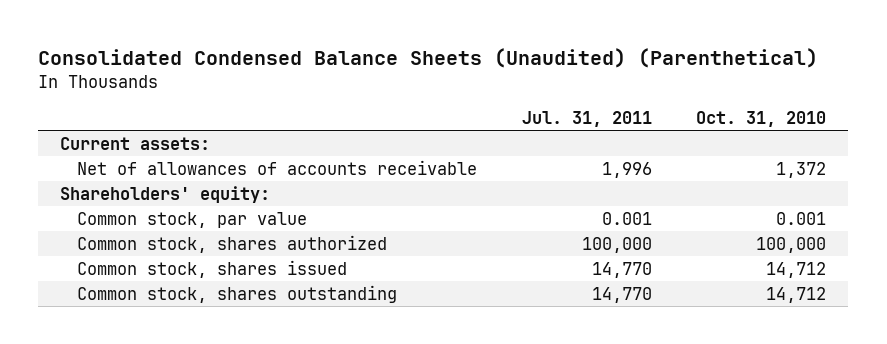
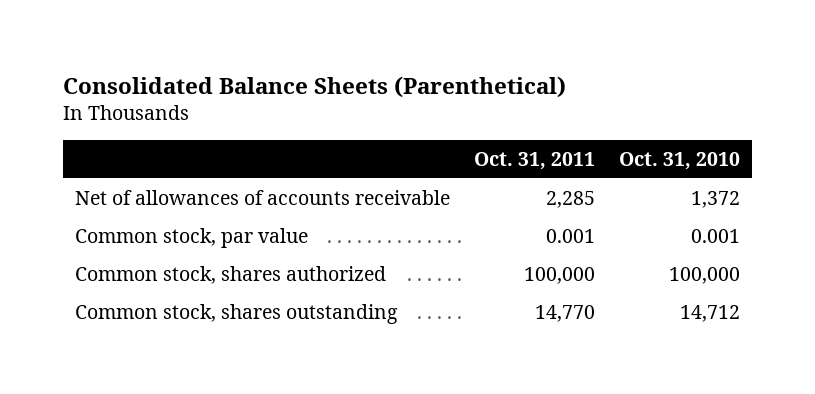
[38,47,819,68] Consolidated Condensed Balance Sheets (Unaudited) (Parenthetical) -> [63,75,567,98] Consolidated Balance Sheets (Parenthetical)
[521,110,652,127] Jul. 31, 2011 -> none
none -> [473,151,595,170] Oct. 31, 2011
[60,136,211,150] Current assets: -> none
[60,185,271,203] Shareholders' equity: -> none
[77,259,348,278] Common stock, shares issued -> none

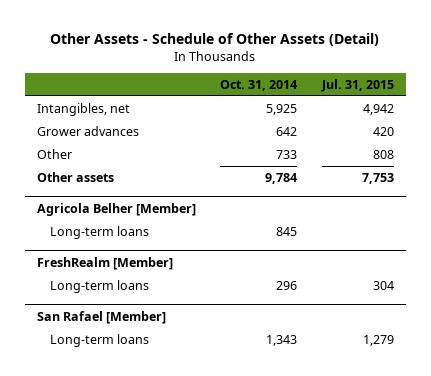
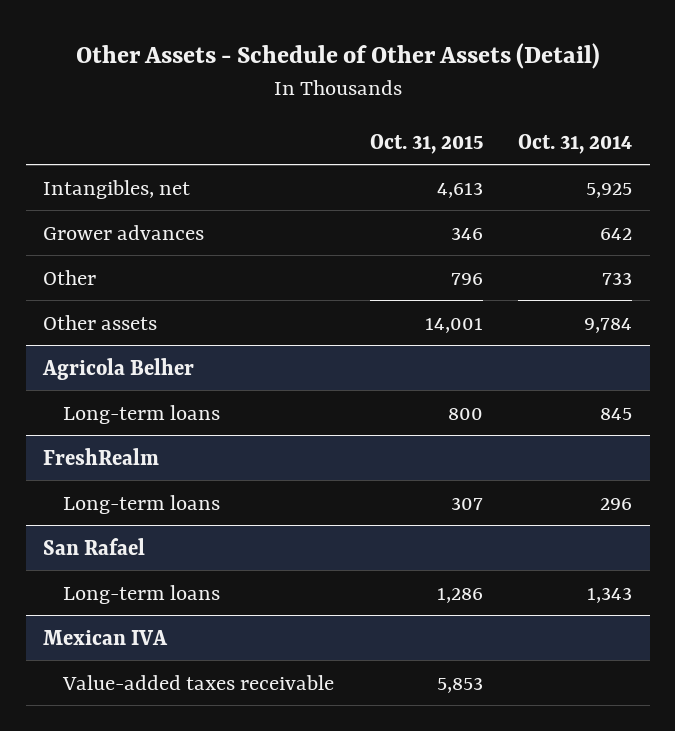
[320,78,394,92] Jul. 31, 2015 -> none
none -> [369,133,483,154] Oct. 31, 2015
[37,202,197,216] Agricola Belher [Member] -> [42,357,195,380] Agricola Belher
[37,256,174,270] FreshRealm [Member] -> [43,447,160,465] FreshRealm
[37,310,167,324] San Rafael [Member] -> [43,537,146,555] San Rafael
none -> [43,629,169,645] Mexican IVA
none -> [62,674,335,690] Value-added taxes receivable

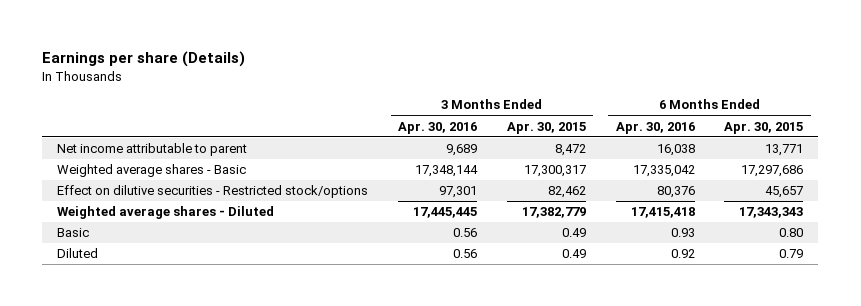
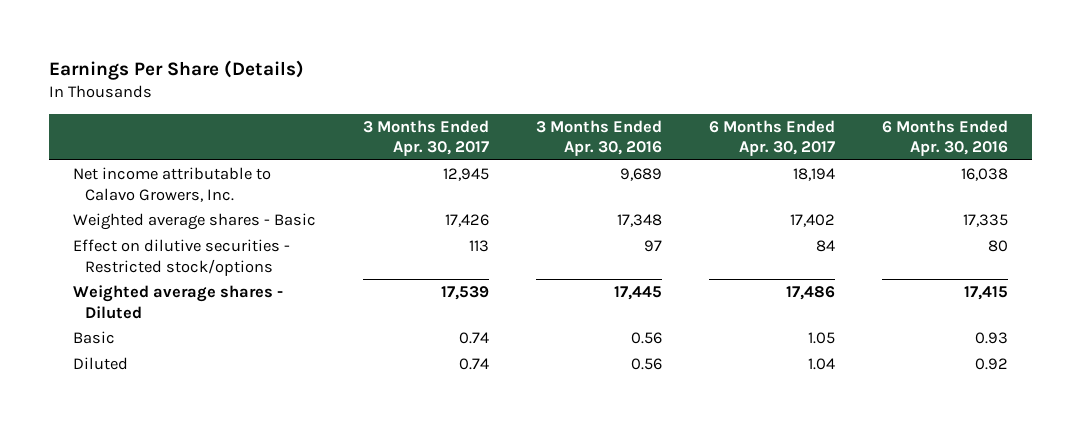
[42,50,246,67] Earnings per share (Details) -> [49,59,305,80] Earnings Per Share (Details)
[506,121,586,134] Apr. 30, 2015 -> none
[724,121,804,134] Apr. 30, 2015 -> none
none -> [362,119,489,157] 3 Months Ended Apr. 30, 2017
none -> [709,119,836,157] 6 Months Ended Apr. 30, 2017
[57,143,248,157] Net income attributable to parent -> [72,167,271,202] Net income attributable to Calavo Growers, Inc.
[415,165,479,178] 17,348,144 -> [616,214,662,228] 17,348
[632,165,695,178] 17,335,042 -> [963,214,1009,228] 17,335
[439,186,478,199] 97,301 -> [643,240,662,253] 97
[656,186,695,199] 80,376 -> [988,240,1009,253] 80
[413,207,478,219] 17,445,445 -> [613,286,662,301] 17,445
[630,207,695,219] 17,415,418 -> [964,286,1009,301] 17,415

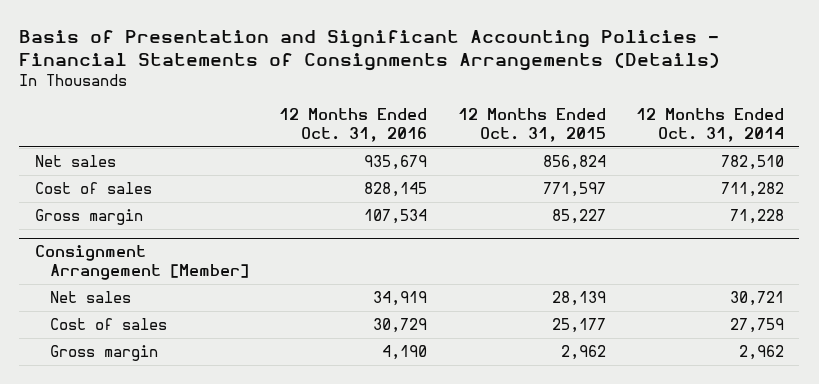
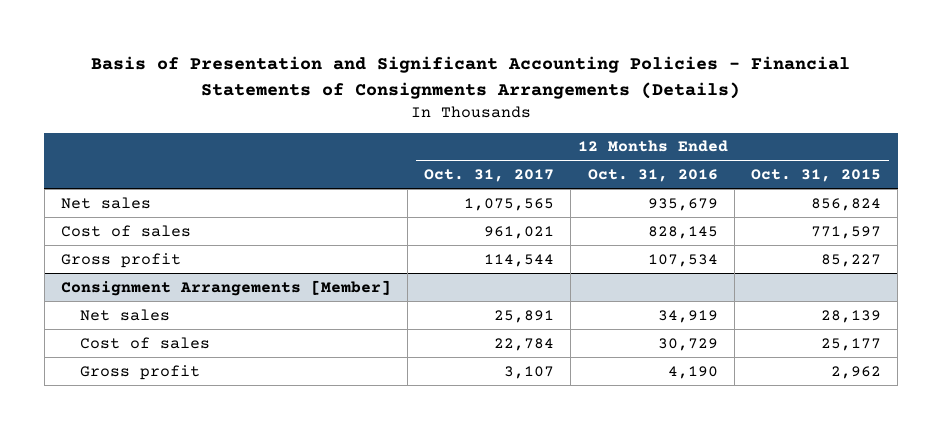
[636,108,785,143] 12 Months Ended Oct. 31, 2014 -> none
none -> [424,169,555,183] Oct. 31, 2017
[34,208,143,225] Gross margin -> [60,252,181,268] Gross profit
[34,245,249,281] Consignment Arrangement [Member] -> [60,279,391,296] Consignment Arrangements [Member]
[49,344,158,361] Gross margin -> [80,364,201,380] Gross profit

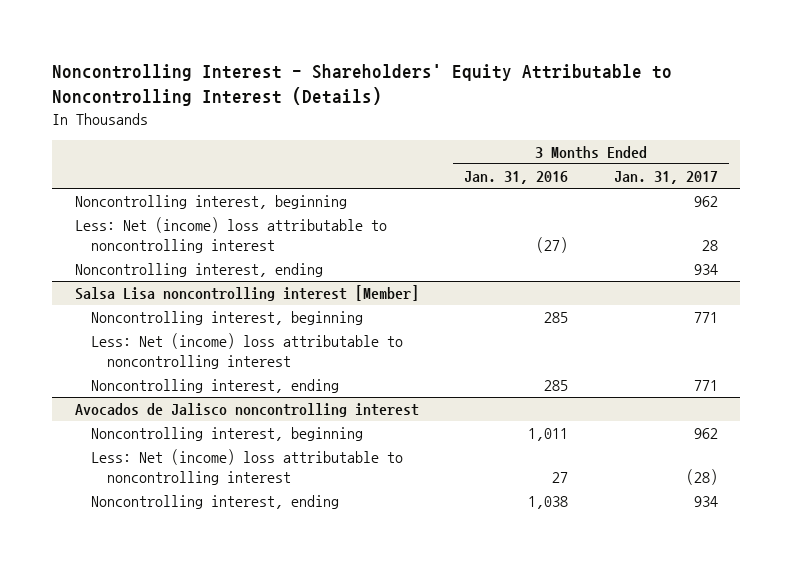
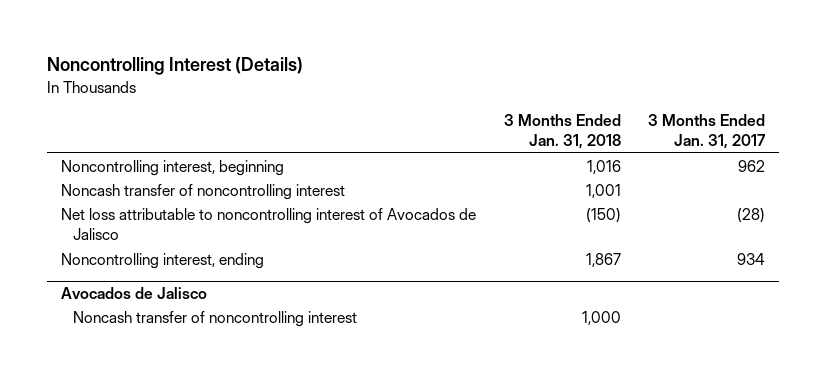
[52,64,673,107] Noncontrolling Interest - Shareholders' Equity Attributable to Noncontrolling Interest (Details) -> [46,57,303,76] Noncontrolling Interest (Details)
[464,171,569,185] Jan. 31, 2016 -> none
none -> [503,114,621,150] 3 Months Ended Jan. 31, 2018
[74,263,323,278] Noncontrolling interest, ending -> none
[74,285,419,302] Salsa Lisa noncontrolling interest [Member] -> none
[90,311,363,326] Noncontrolling interest, beginning -> none
[90,333,403,369] Less: Net (income) loss attributable to noncontrolling interest -> none
[90,379,339,394] Noncontrolling interest, ending -> none
[74,403,419,418] Avocados de Jalisco noncontrolling interest -> none
[90,427,363,442] Noncontrolling interest, beginning -> none
[90,449,403,485] Less: Net (income) loss attributable to noncontrolling interest -> none
none -> [60,183,345,200] Noncash transfer of noncontrolling interest
[74,217,387,253] Less: Net (income) loss attributable to noncontrolling interest -> [60,207,476,241] Net loss attributable to noncontrolling interest of Avocados de Jalisco
[701,239,718,251] 28 -> [737,207,766,223] (28)
none -> [60,287,207,300] Avocados de Jalisco
none -> [73,310,358,327] Noncash transfer of noncontrolling interest

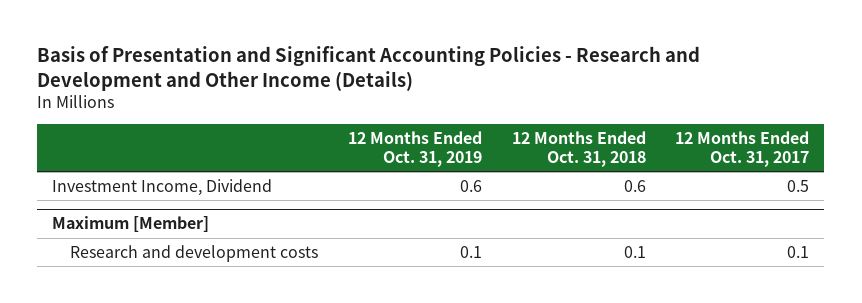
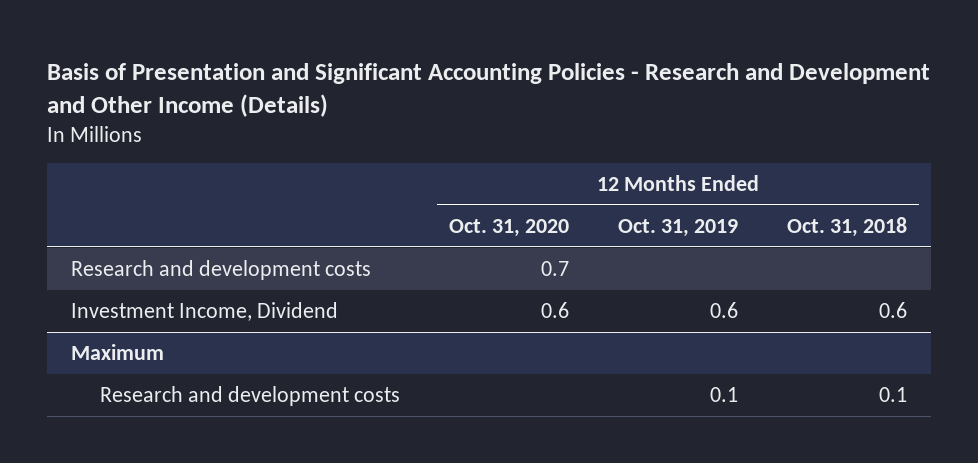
[675,131,810,168] 12 Months Ended Oct. 31, 2017 -> none
none -> [449,218,570,237] Oct. 31, 2020
none -> [71,259,372,280] Research and development costs
[52,216,210,233] Maximum [Member] -> [71,343,165,360] Maximum

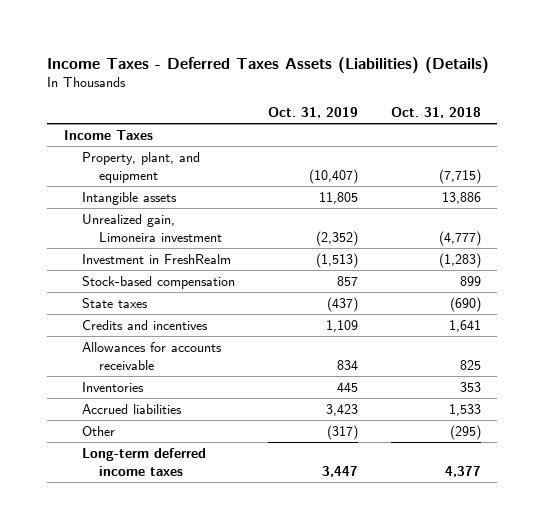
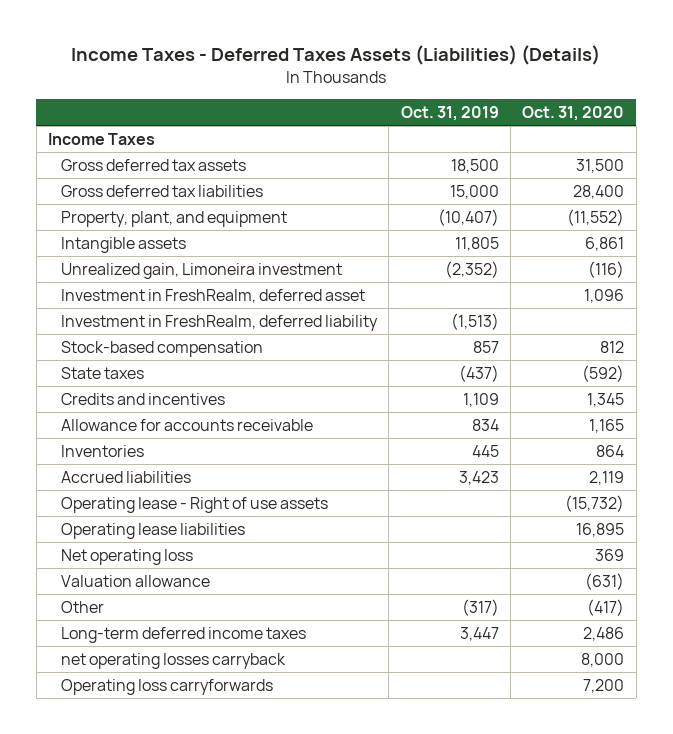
[390,106,481,118] Oct. 31, 2018 -> none
none -> [522,106,625,122] Oct. 31, 2020
none -> [61,158,247,171] Gross deferred tax assets
none -> [61,184,264,197] Gross deferred tax liabilities
none -> [61,288,366,303] Investment in FreshRealm, deferred asset
[81,254,231,265] Investment in FreshRealm -> [61,314,379,331] Investment in FreshRealm, deferred liability
[81,342,222,370] Allowances for accounts receivable -> [61,418,314,431] Allowance for accounts receivable
none -> [61,496,329,513] Operating lease - Right of use assets
none -> [61,522,246,539] Operating lease liabilities
none -> [61,548,194,565] Net operating loss
none -> [61,574,211,587] Valuation allowance
none -> [61,652,287,669] net operating losses carryback
none -> [61,678,274,695] Operating loss carryforwards

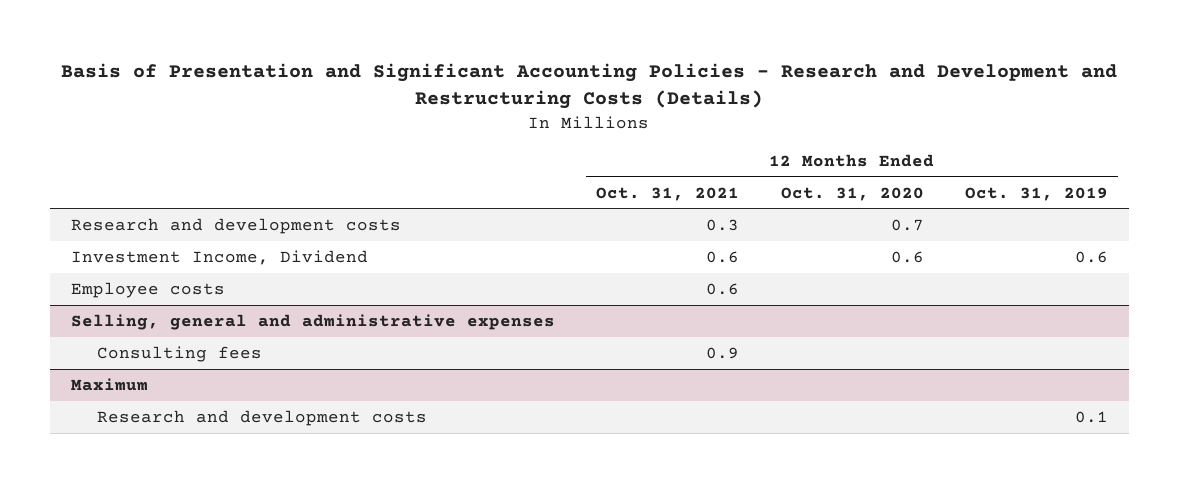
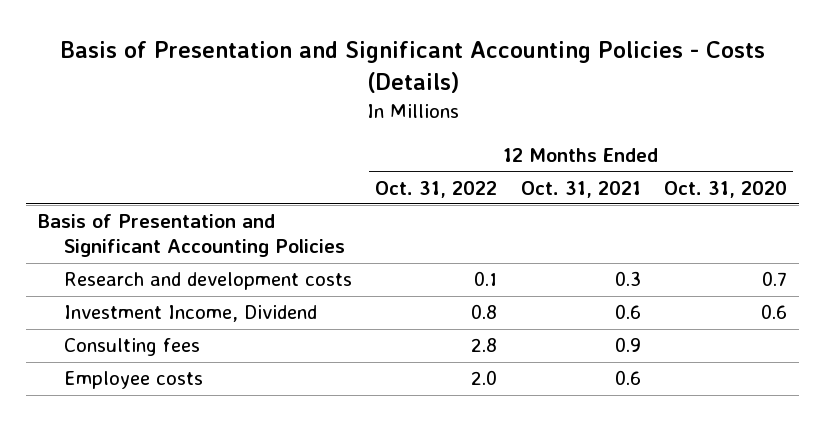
[61,63,1118,110] Basis of Presentation and Significant Accounting Policies - Research and Development and Restructuring Costs (Details) -> [60,41,765,94] Basis of Presentation and Significant Accounting Policies - Costs (Details)
[964,186,1108,201] Oct. 31, 2019 -> none
none -> [375,180,498,198] Oct. 31, 2022
none -> [38,214,345,258] Basis of Presentation and Significant Accounting Policies
[70,313,555,330] Selling, general and administrative expenses -> none
[70,377,148,391] Maximum -> none
[97,409,428,426] Research and development costs -> none
[70,281,225,298] Employee costs -> [63,371,203,390] Employee costs

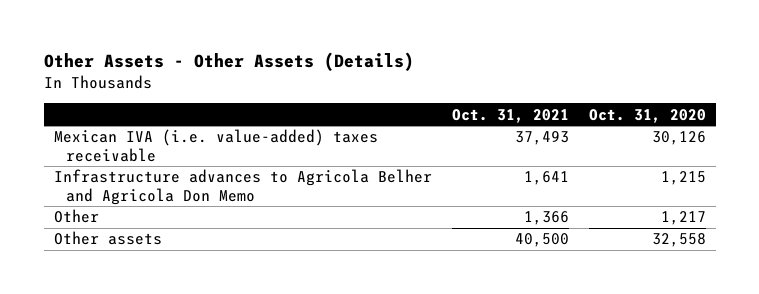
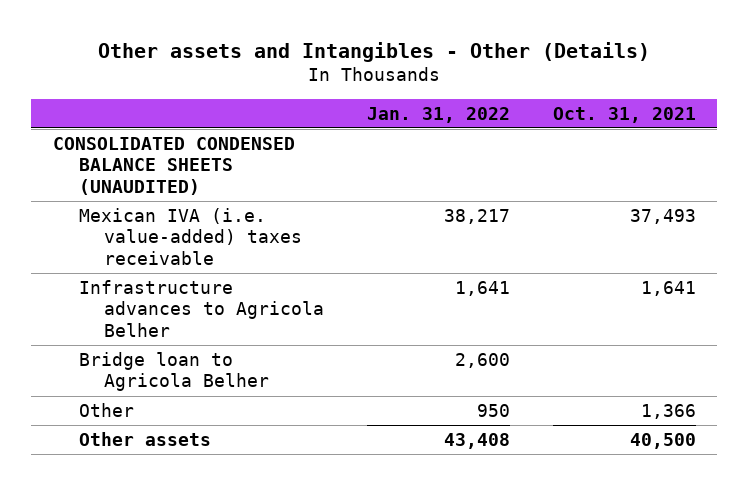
[43,52,414,72] Other Assets - Other Assets (Details) -> [98,42,651,63] Other assets and Intangibles - Other (Details)
[588,108,706,123] Oct. 31, 2020 -> none
none -> [367,106,511,123] Jan. 31, 2022
none -> [52,136,295,195] CONSOLIDATED CONDENSED BALANCE SHEETS (UNAUDITED)
[53,169,432,205] Infrastructure advances to Agricola Belher and Agricola Don Memo -> [78,279,325,337] Infrastructure advances to Agricola Belher
none -> [78,351,270,392] Bridge loan to Agricola Belher

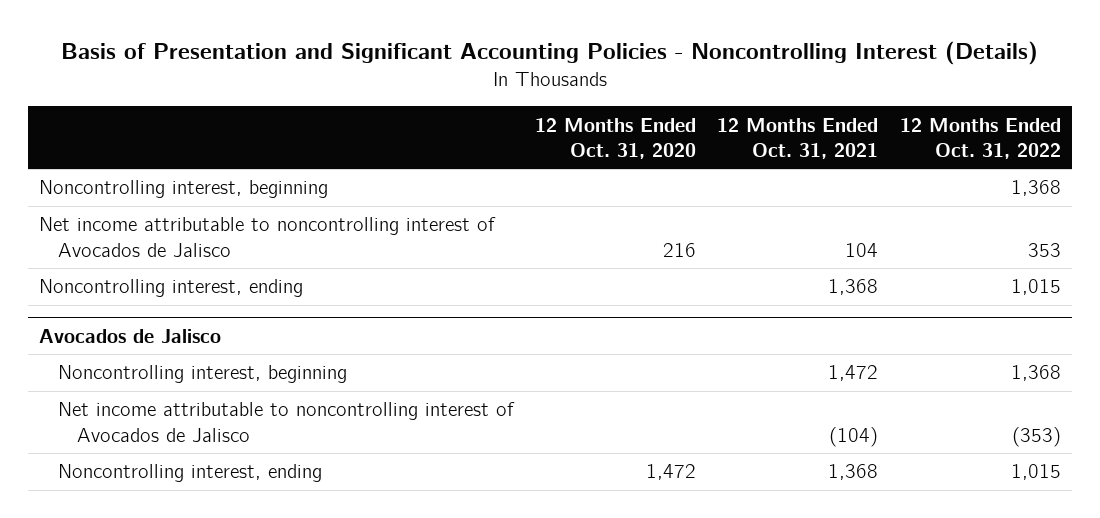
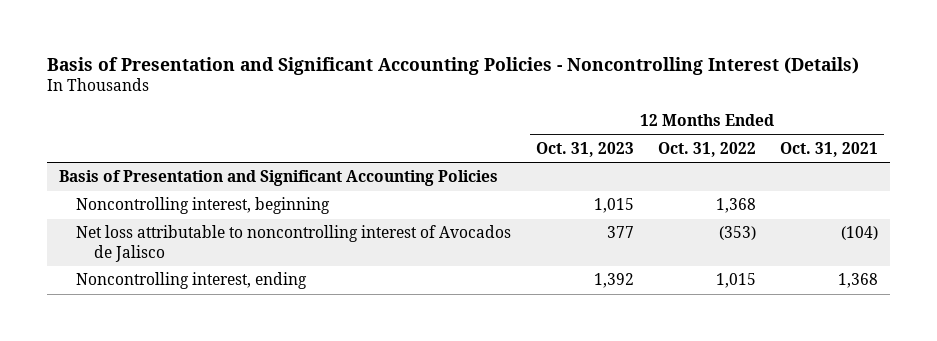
[534,117,696,160] 12 Months Ended Oct. 31, 2020 -> none
none -> [535,141,634,157] Oct. 31, 2023
none -> [58,170,498,187] Basis of Presentation and Significant Accounting Policies
[39,279,304,298] Noncontrolling interest, ending -> none
[39,328,222,343] Avocados de Jalisco -> none
[58,365,348,384] Noncontrolling interest, beginning -> none
[58,402,516,442] Net income attributable to noncontrolling interest of Avocados de Jalisco -> none
[39,217,497,257] Net income attributable to noncontrolling interest of Avocados de Jalisco -> [76,225,512,262] Net loss attributable to noncontrolling interest of Avocados de Jalisco
[845,242,879,257] 104 -> [841,226,879,241] (104)
[1027,242,1061,257] 353 -> [719,226,757,241] (353)

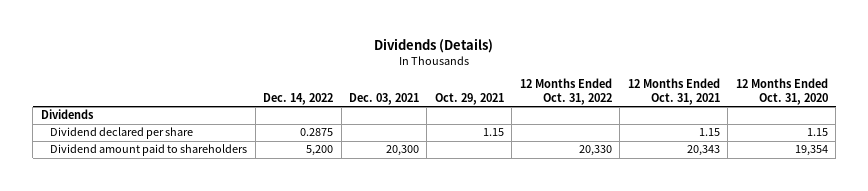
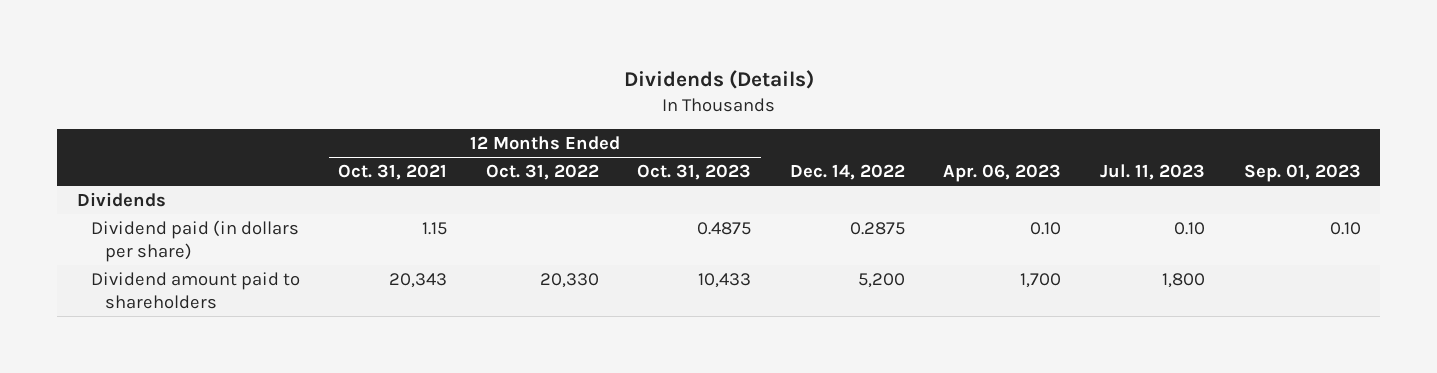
[349,93,420,106] Dec. 03, 2021 -> none
[434,93,504,106] Oct. 29, 2021 -> none
[735,78,828,106] 12 Months Ended Oct. 31, 2020 -> none
none -> [637,164,752,181] Oct. 31, 2023
none -> [943,164,1062,183] Apr. 06, 2023
none -> [1099,164,1205,181] Jul. 11, 2023
none -> [1243,164,1361,183] Sep. 01, 2023
[50,127,194,140] Dividend declared per share -> [90,219,299,262] Dividend paid (in dollars per share)

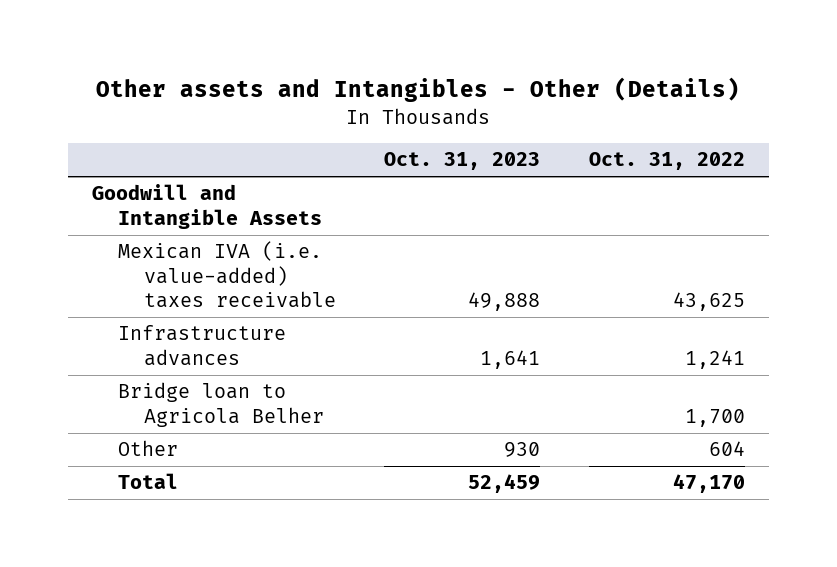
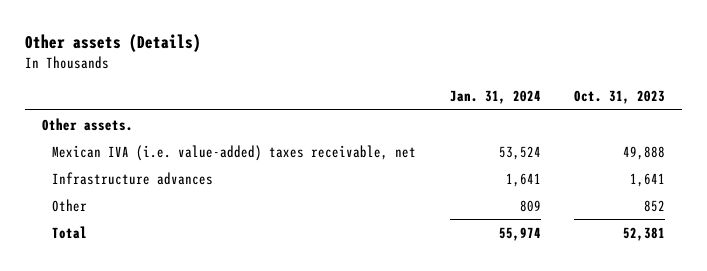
[96,77,741,103] Other assets and Intangibles - Other (Details) -> [24,33,201,52] Other assets (Details)
[589,152,746,171] Oct. 31, 2022 -> none
none -> [449,90,541,105] Jan. 31, 2024
[91,184,322,229] Goodwill and Intangible Assets -> [41,117,133,131] Other assets.
[117,241,336,309] Mexican IVA (i.e. value-added) taxes receivable -> [52,144,417,161] Mexican IVA (i.e. value-added) taxes receivable, net
[117,382,324,427] Bridge loan to Agricola Belher -> none
[504,442,541,458] 930 -> [644,199,666,212] 852
[468,474,541,494] 52,459 -> [623,226,666,241] 52,381

